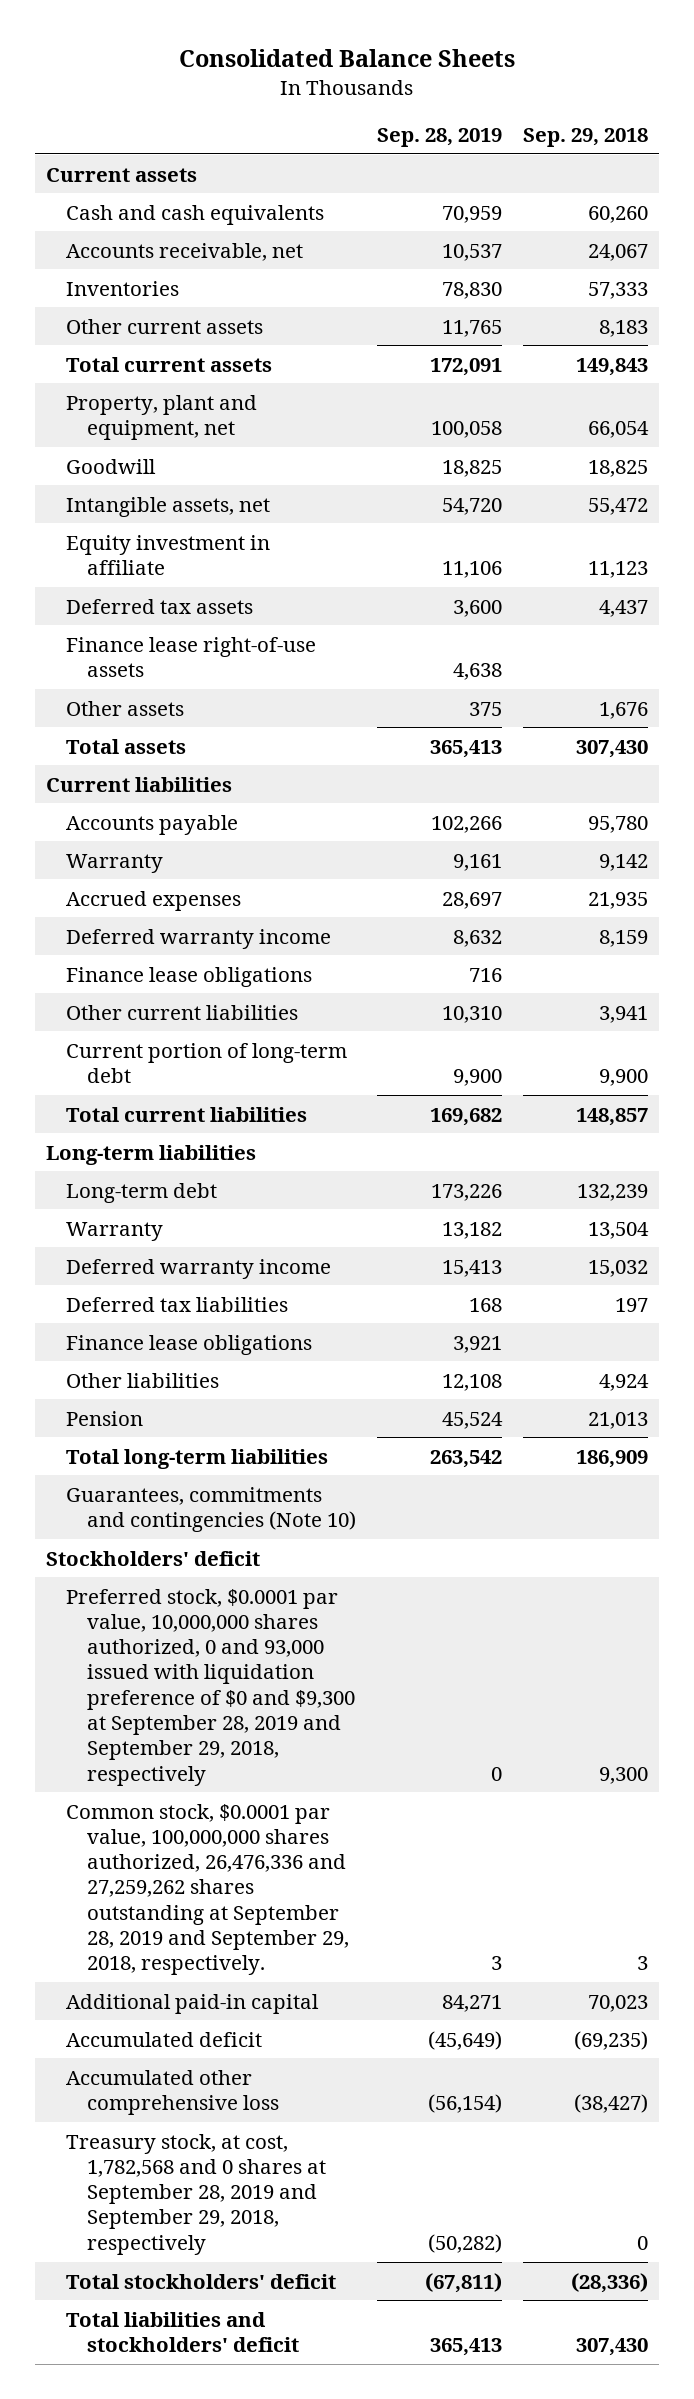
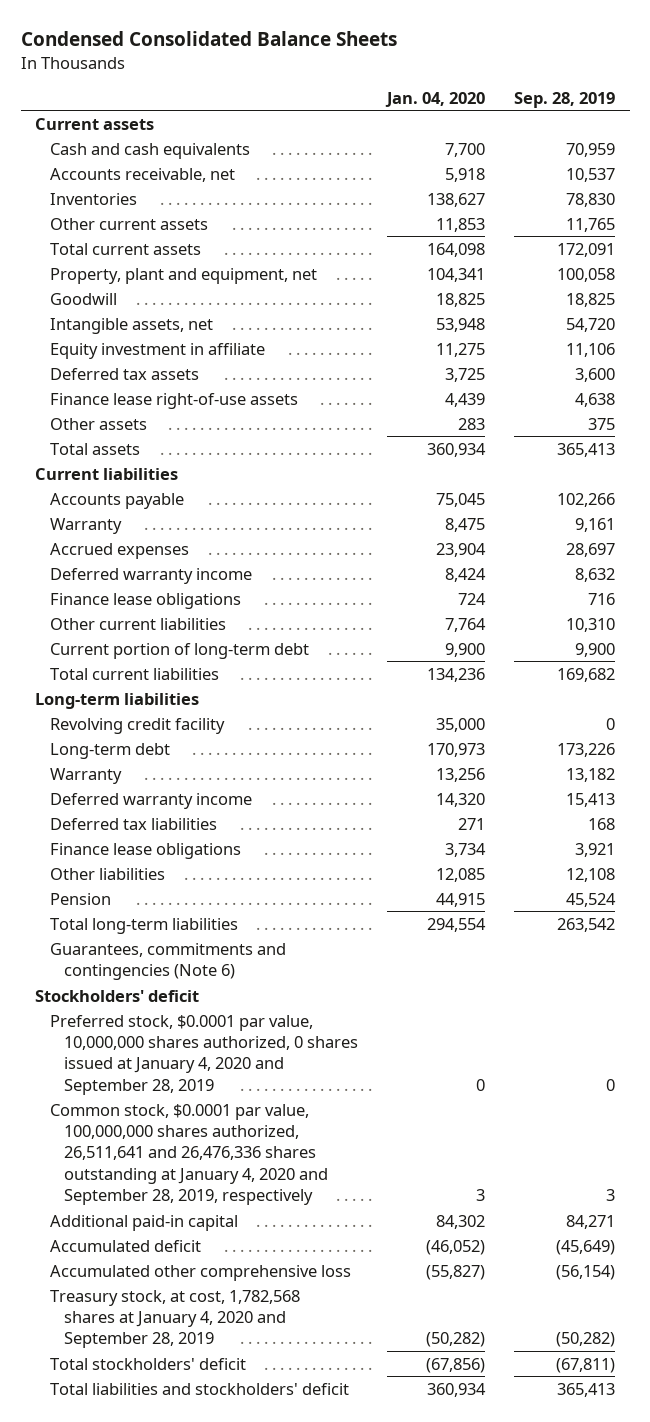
[178,49,515,68] Consolidated Balance Sheets -> [20,31,397,47] Condensed Consolidated Balance Sheets
[523,128,649,148] Sep. 29, 2018 -> none
none -> [384,91,485,107] Jan. 04, 2020
none -> [49,717,225,734] Revolving credit facility
[66,1486,356,1532] Guarantees, commitments and contingencies (Note 10) -> [49,942,286,980] Guarantees, commitments and contingencies (Note 6)
[66,1588,355,1786] Preferred stock, $0.0001 par value, 10,000,000 shares authorized, 0 and 93,000 issued with liquidation preference of $0 and $9,300 at September 28, 2019 and September 29, 2018, respectively -> [49,1014,358,1095] Preferred stock, $0.0001 par value, 10,000,000 shares authorized, 0 shares issued at January 4, 2020 and September 28, 2019
[66,1803,349,1976] Common stock, $0.0001 par value, 100,000,000 shares authorized, 26,476,336 and 27,259,262 shares outstanding at September 28, 2019 and September 29, 2018, respectively. -> [49,1103,328,1205] Common stock, $0.0001 par value, 100,000,000 shares authorized, 26,511,641 and 26,476,336 shares outstanding at January 4, 2020 and September 28, 2019, respectively
[66,2133,326,2255] Treasury stock, at cost, 1,782,568 and 0 shares at September 28, 2019 and September 29, 2018, respectively -> [49,1289,300,1349] Treasury stock, at cost, 1,782,568 shares at January 4, 2020 and September 28, 2019

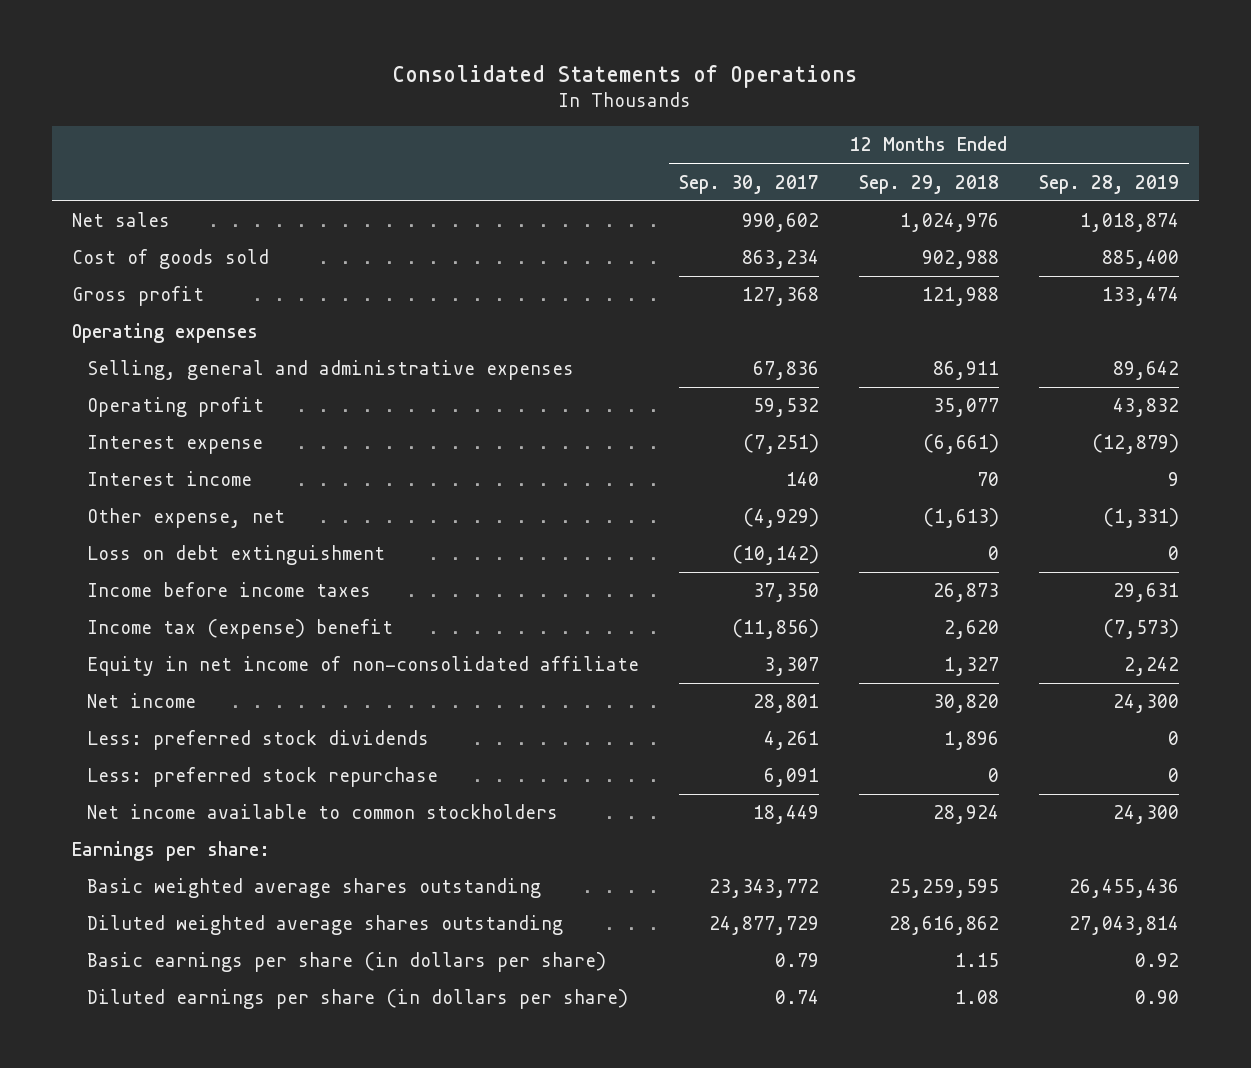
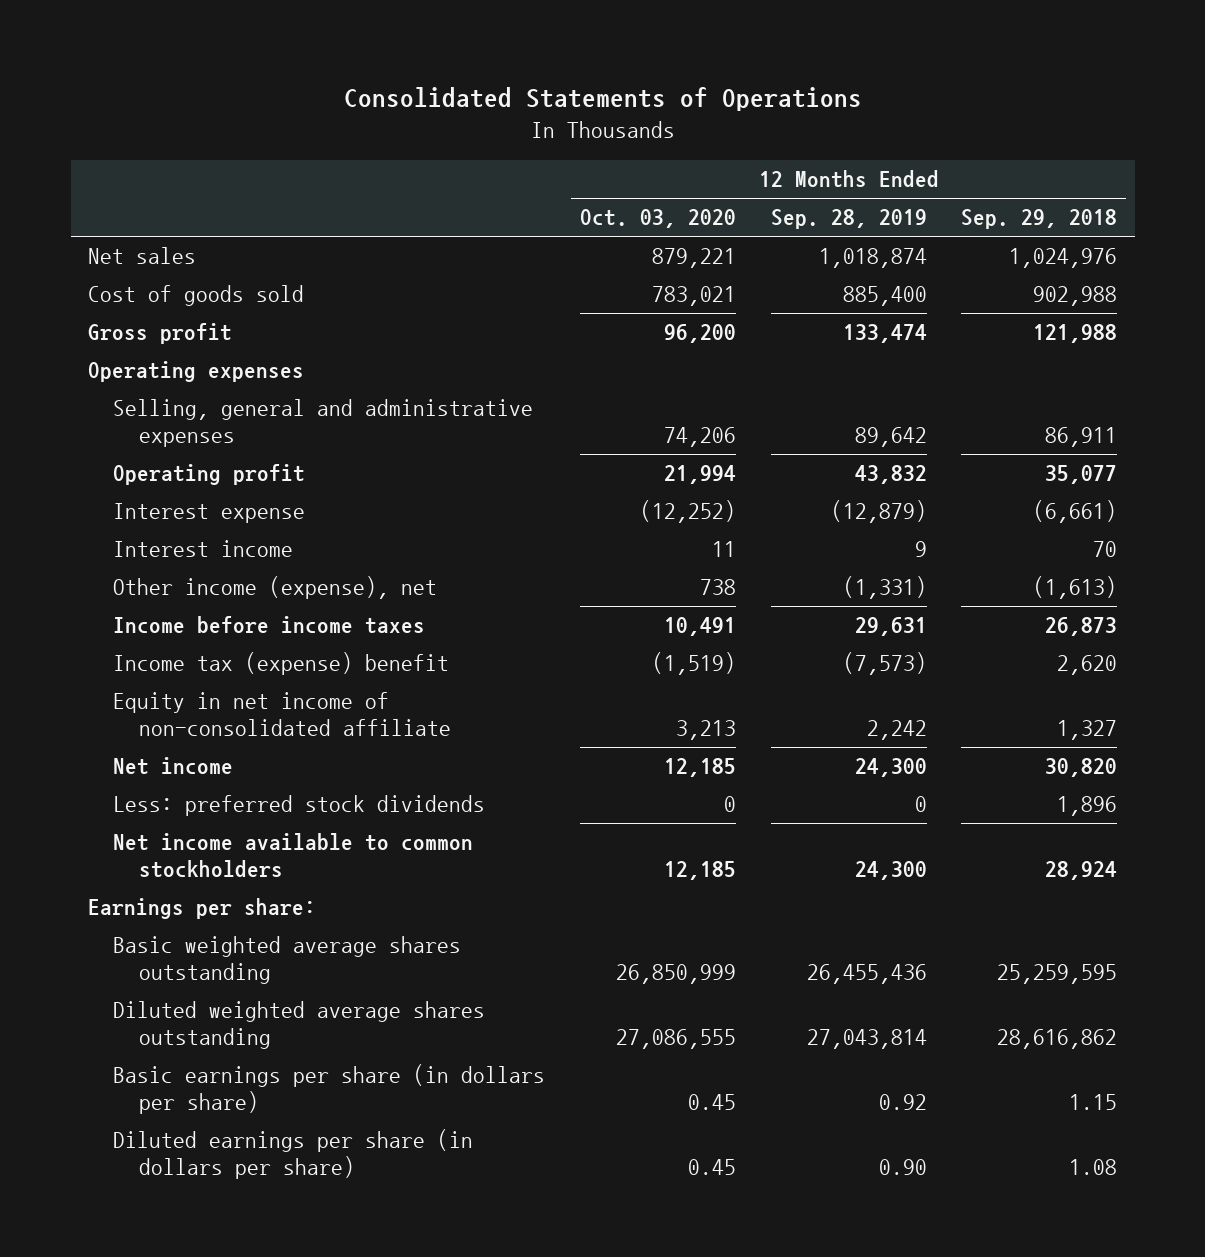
[679,174,820,194] Sep. 30, 2017 -> none
none -> [580,209,737,229] Oct. 03, 2020
[87,545,386,566] Loss on debt extinguishment -> none
[87,508,286,529] Other expense, net -> [113,576,438,600] Other income (expense), net
[87,767,439,788] Less: preferred stock repurchase -> none

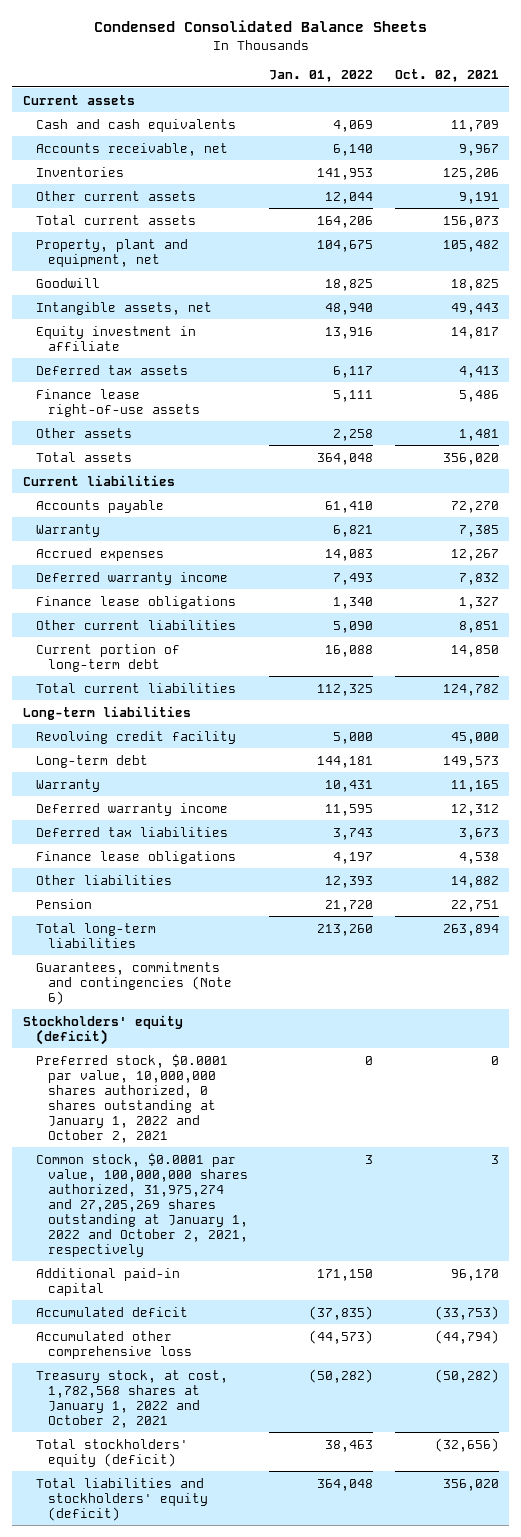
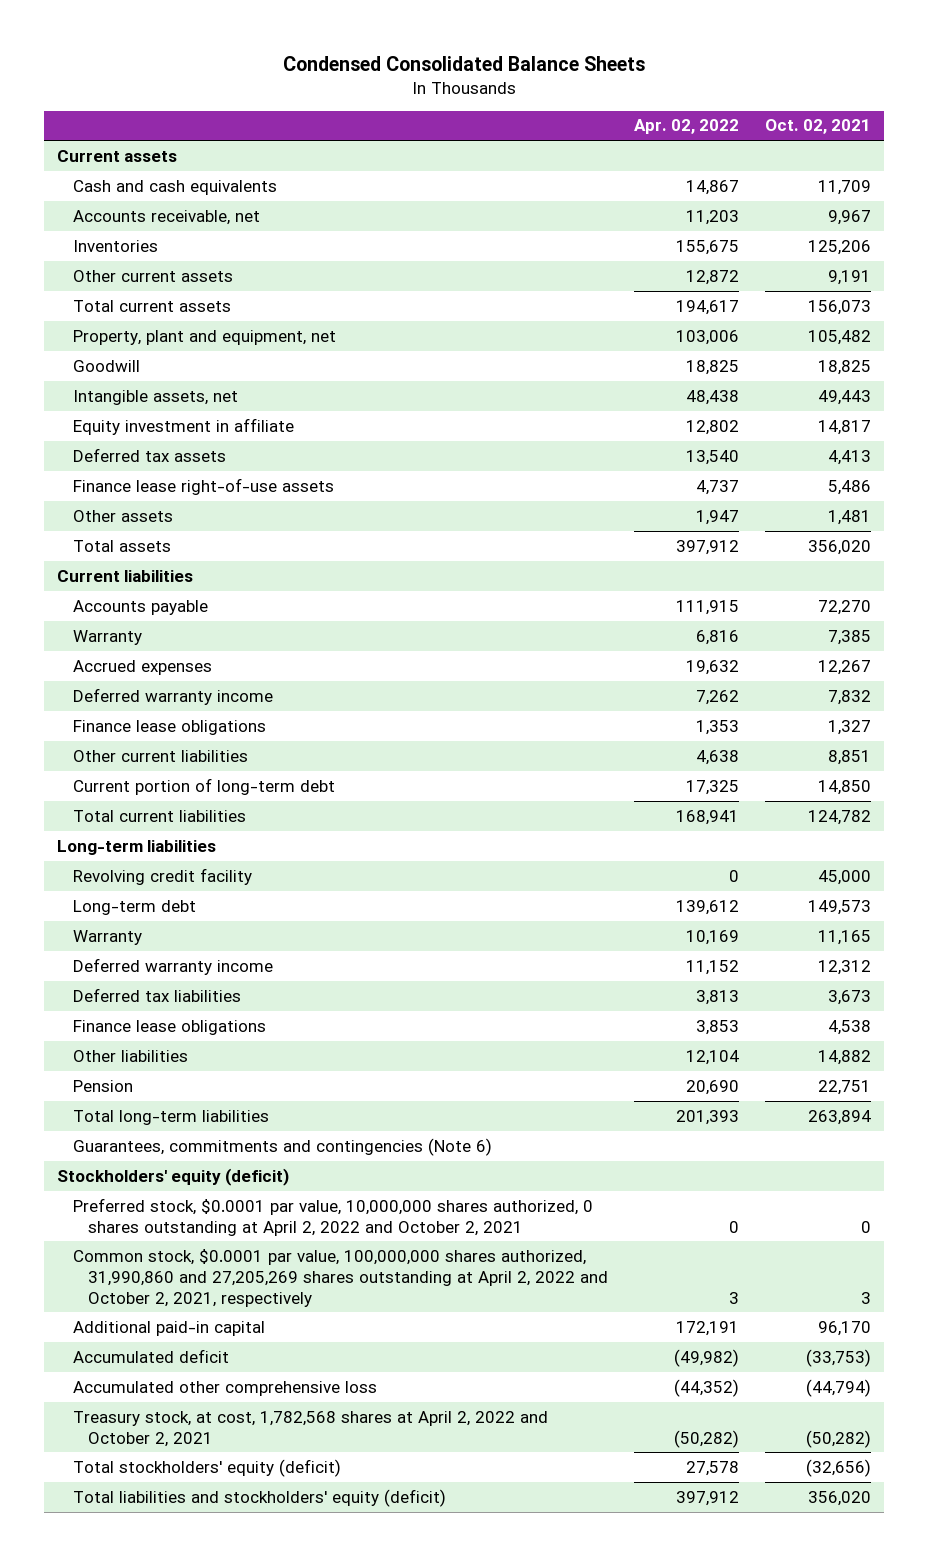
[269,70,374,83] Jan. 01, 2022 -> none
none -> [633,119,739,135] Apr. 02, 2022
[35,1053,228,1143] Preferred stock, $0.0001 par value, 10,000,000 shares authorized, 0 shares outstanding at January 1, 2022 and October 2, 2021 -> [72,1197,593,1236] Preferred stock, $0.0001 par value, 10,000,000 shares authorized, 0 shares outstanding at April 2, 2022 and October 2, 2021
[35,1152,249,1257] Common stock, $0.0001 par value, 100,000,000 shares authorized, 31,975,274 and 27,205,269 shares outstanding at January 1, 2022 and October 2, 2021, respectively -> [72,1248,609,1307] Common stock, $0.0001 par value, 100,000,000 shares authorized, 31,990,860 and 27,205,269 shares outstanding at April 2, 2022 and October 2, 2021, respectively
[35,1369,228,1428] Treasury stock, at cost, 1,782,568 shares at January 1, 2022 and October 2, 2021 -> [72,1410,548,1447] Treasury stock, at cost, 1,782,568 shares at April 2, 2022 and October 2, 2021

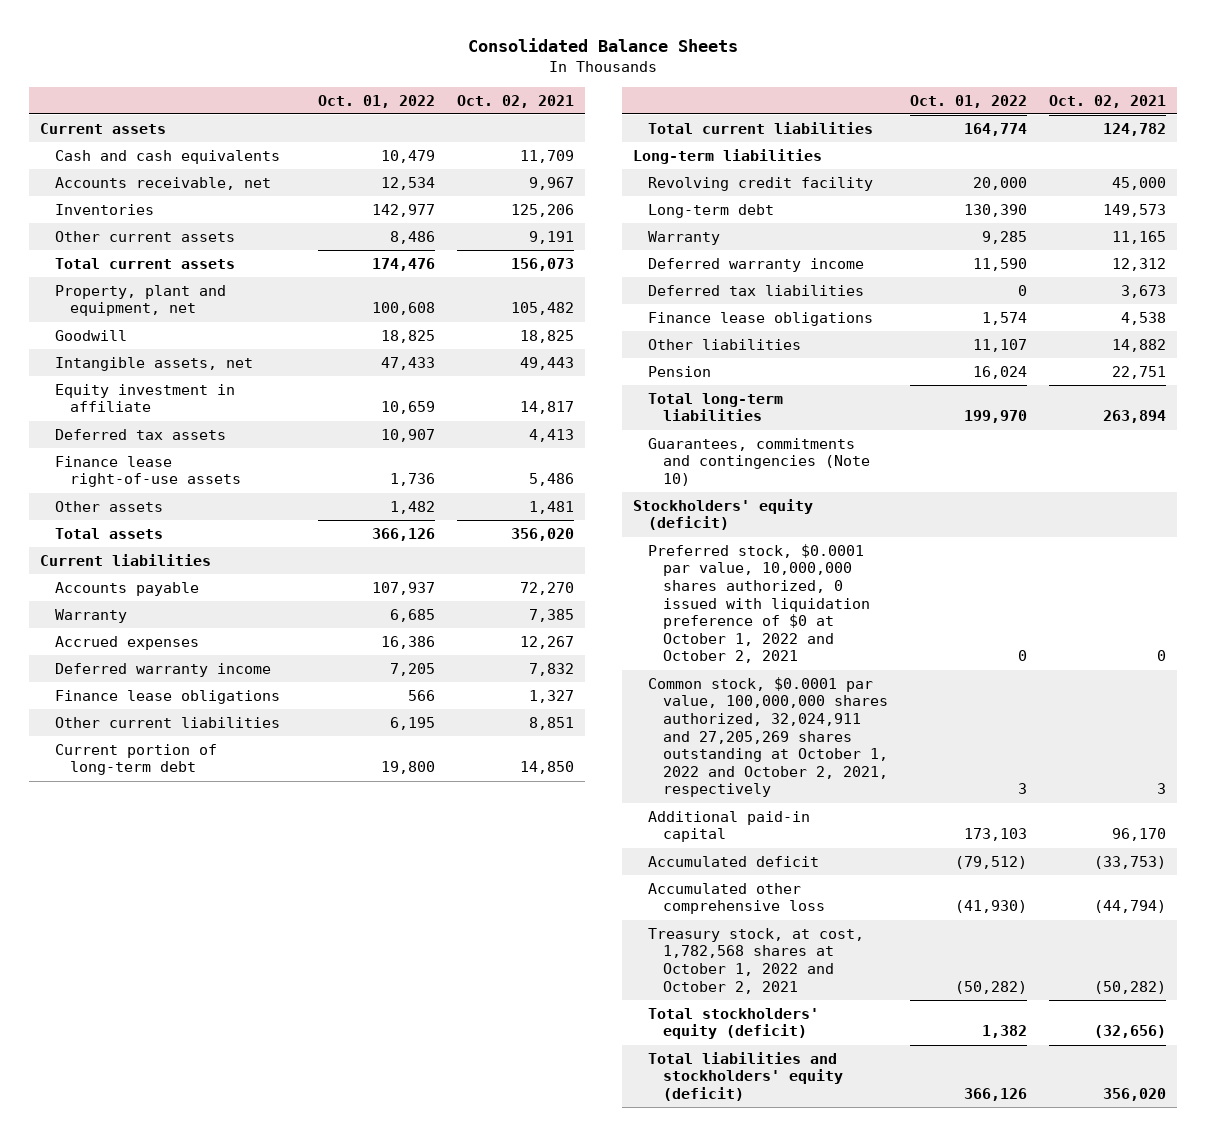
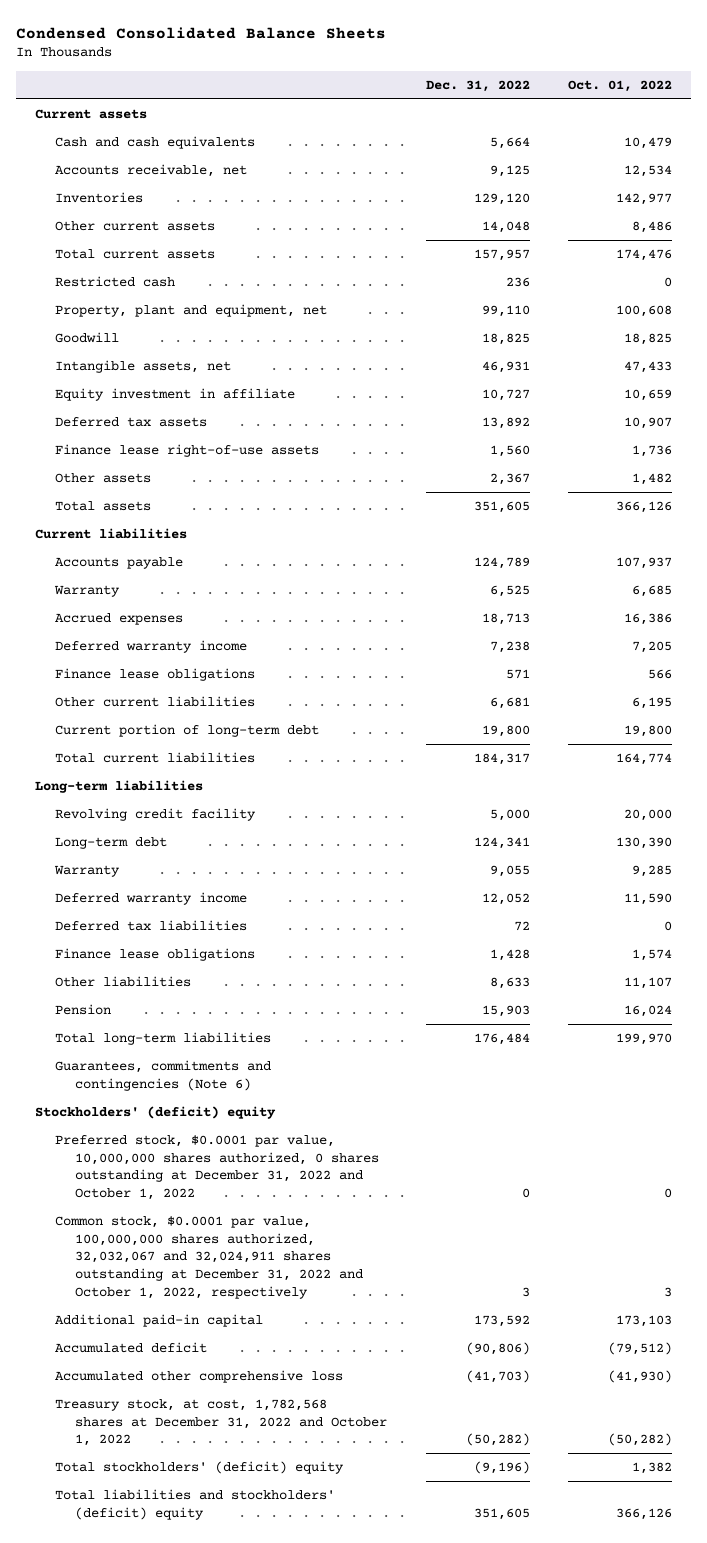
[468,38,739,53] Consolidated Balance Sheets -> [15,26,386,39] Condensed Consolidated Balance Sheets
[456,94,574,108] Oct. 02, 2021 -> none
none -> [425,79,530,92] Dec. 31, 2022
none -> [54,276,175,288] Restricted cash
[647,437,870,487] Guarantees, commitments and contingencies (Note 10) -> [54,1060,271,1091] Guarantees, commitments and contingencies (Note 6)
[632,498,813,531] Stockholders' equity (deficit) -> [35,1106,277,1120] Stockholders' (deficit) equity
[647,543,870,664] Preferred stock, $0.0001 par value, 10,000,000 shares authorized, 0 issued with liquidation preference of $0 at October 1, 2022 and October 2, 2021 -> [54,1135,379,1201] Preferred stock, $0.0001 par value, 10,000,000 shares authorized, 0 shares outstanding at December 31, 2022 and October 1, 2022
[647,676,888,798] Common stock, $0.0001 par value, 100,000,000 shares authorized, 32,024,911 and 27,205,269 shares outstanding at October 1, 2022 and October 2, 2021, respectively -> [54,1216,363,1299] Common stock, $0.0001 par value, 100,000,000 shares authorized, 32,032,067 and 32,024,911 shares outstanding at December 31, 2022 and October 1, 2022, respectively
[647,927,864,994] Treasury stock, at cost, 1,782,568 shares at October 1, 2022 and October 2, 2021 -> [54,1399,387,1447] Treasury stock, at cost, 1,782,568 shares at December 31, 2022 and October 1, 2022
[647,1007,819,1040] Total stockholders' equity (deficit) -> [54,1461,344,1475] Total stockholders' (deficit) equity
[647,1051,843,1102] Total liabilities and stockholders' equity (deficit) -> [54,1489,335,1520] Total liabilities and stockholders' (deficit) equity

